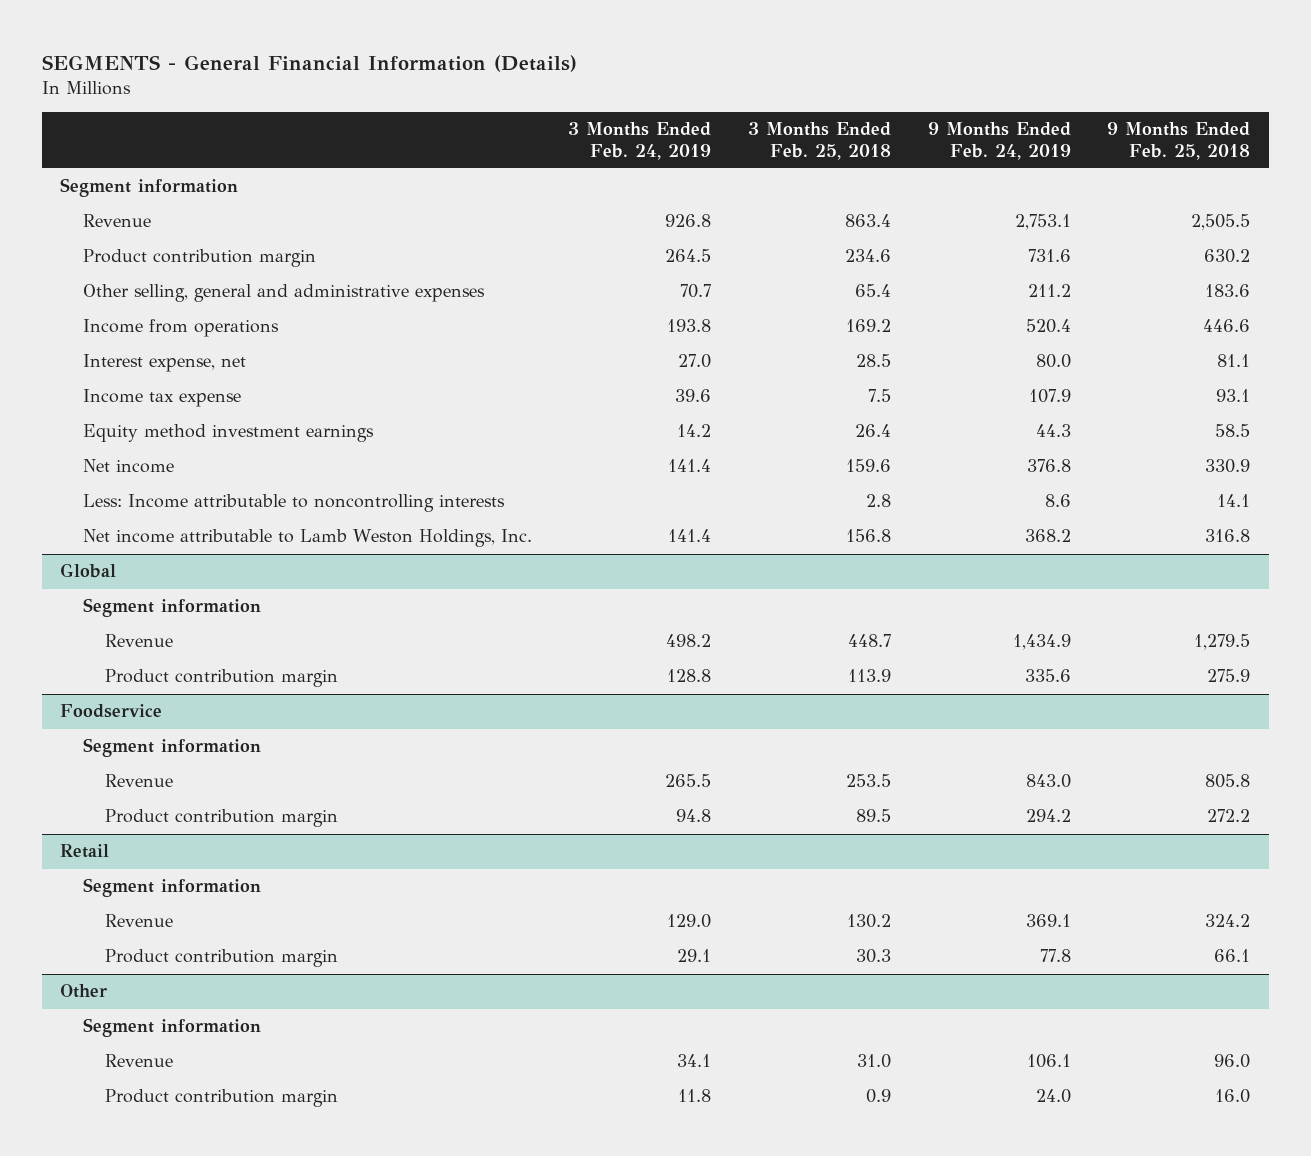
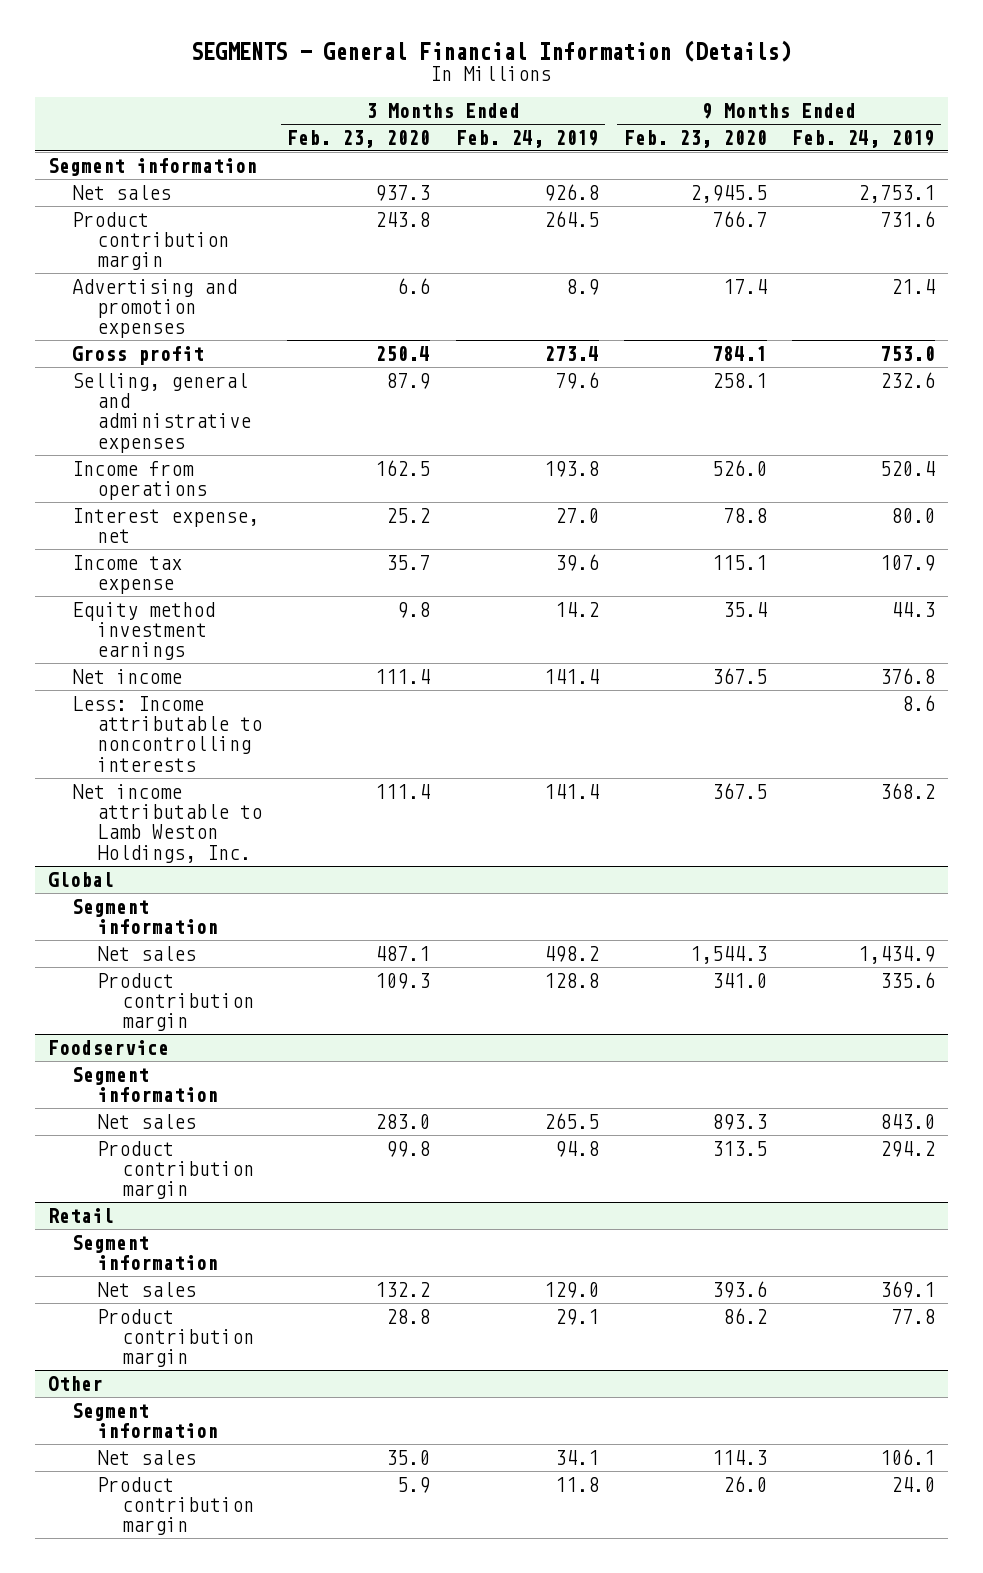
[748,122,892,160] 3 Months Ended Feb. 25, 2018 -> none
[1107,122,1251,160] 9 Months Ended Feb. 25, 2018 -> none
none -> [287,129,431,148] Feb. 23, 2020
none -> [623,129,767,148] Feb. 23, 2020
[82,214,151,228] Revenue -> [72,184,172,200] Net sales
none -> [72,278,238,339] Advertising and promotion expenses
none -> [72,345,205,365] Gross profit
[82,284,485,303] Other selling, general and administrative expenses -> [72,372,252,453] Selling, general and administrative expenses
[680,284,712,299] 70.7 -> [554,371,599,389] 79.6
[1027,284,1071,298] 211.2 -> [880,371,936,388] 232.6
[105,634,174,648] Revenue -> [97,945,197,961] Net sales
[105,774,174,788] Revenue -> [97,1113,197,1129] Net sales
[105,914,174,928] Revenue -> [97,1281,197,1297] Net sales
[105,1054,174,1068] Revenue -> [97,1449,197,1465] Net sales

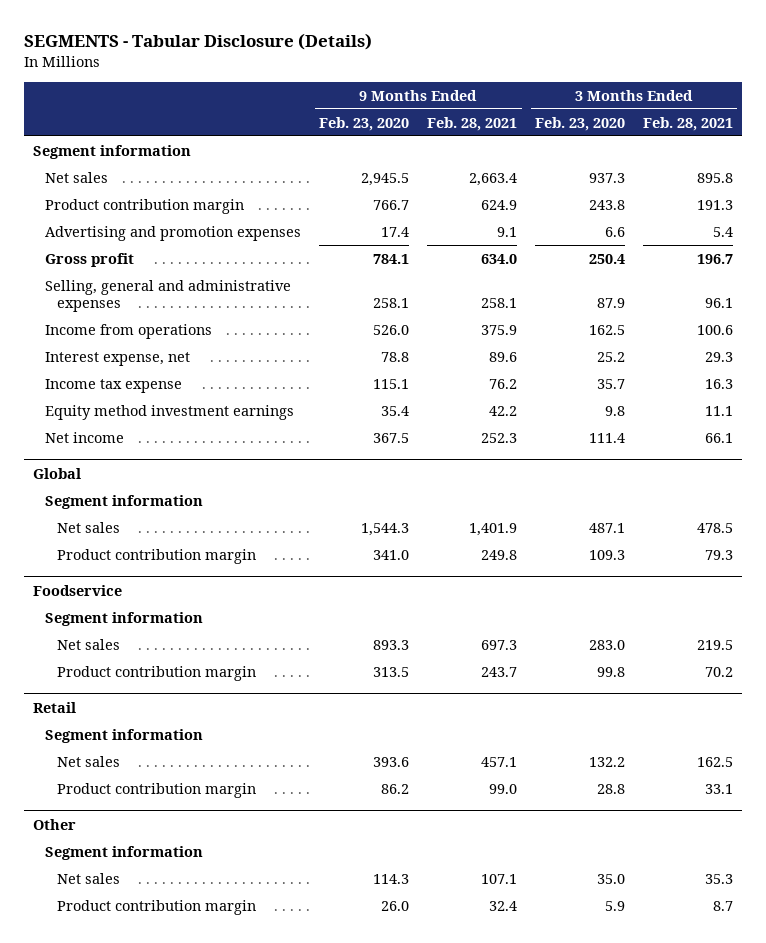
[191,39,792,62] SEGMENTS - General Financial Information (Details) -> [24,33,373,51] SEGMENTS - Tabular Disclosure (Details)
[455,129,599,148] Feb. 24, 2019 -> none
[792,129,936,148] Feb. 24, 2019 -> none
none -> [427,116,518,131] Feb. 28, 2021
none -> [642,116,733,131] Feb. 28, 2021
[72,695,263,772] Less: Income attributable to noncontrolling interests -> none
[72,783,263,863] Net income attributable to Lamb Weston Holdings, Inc. -> none

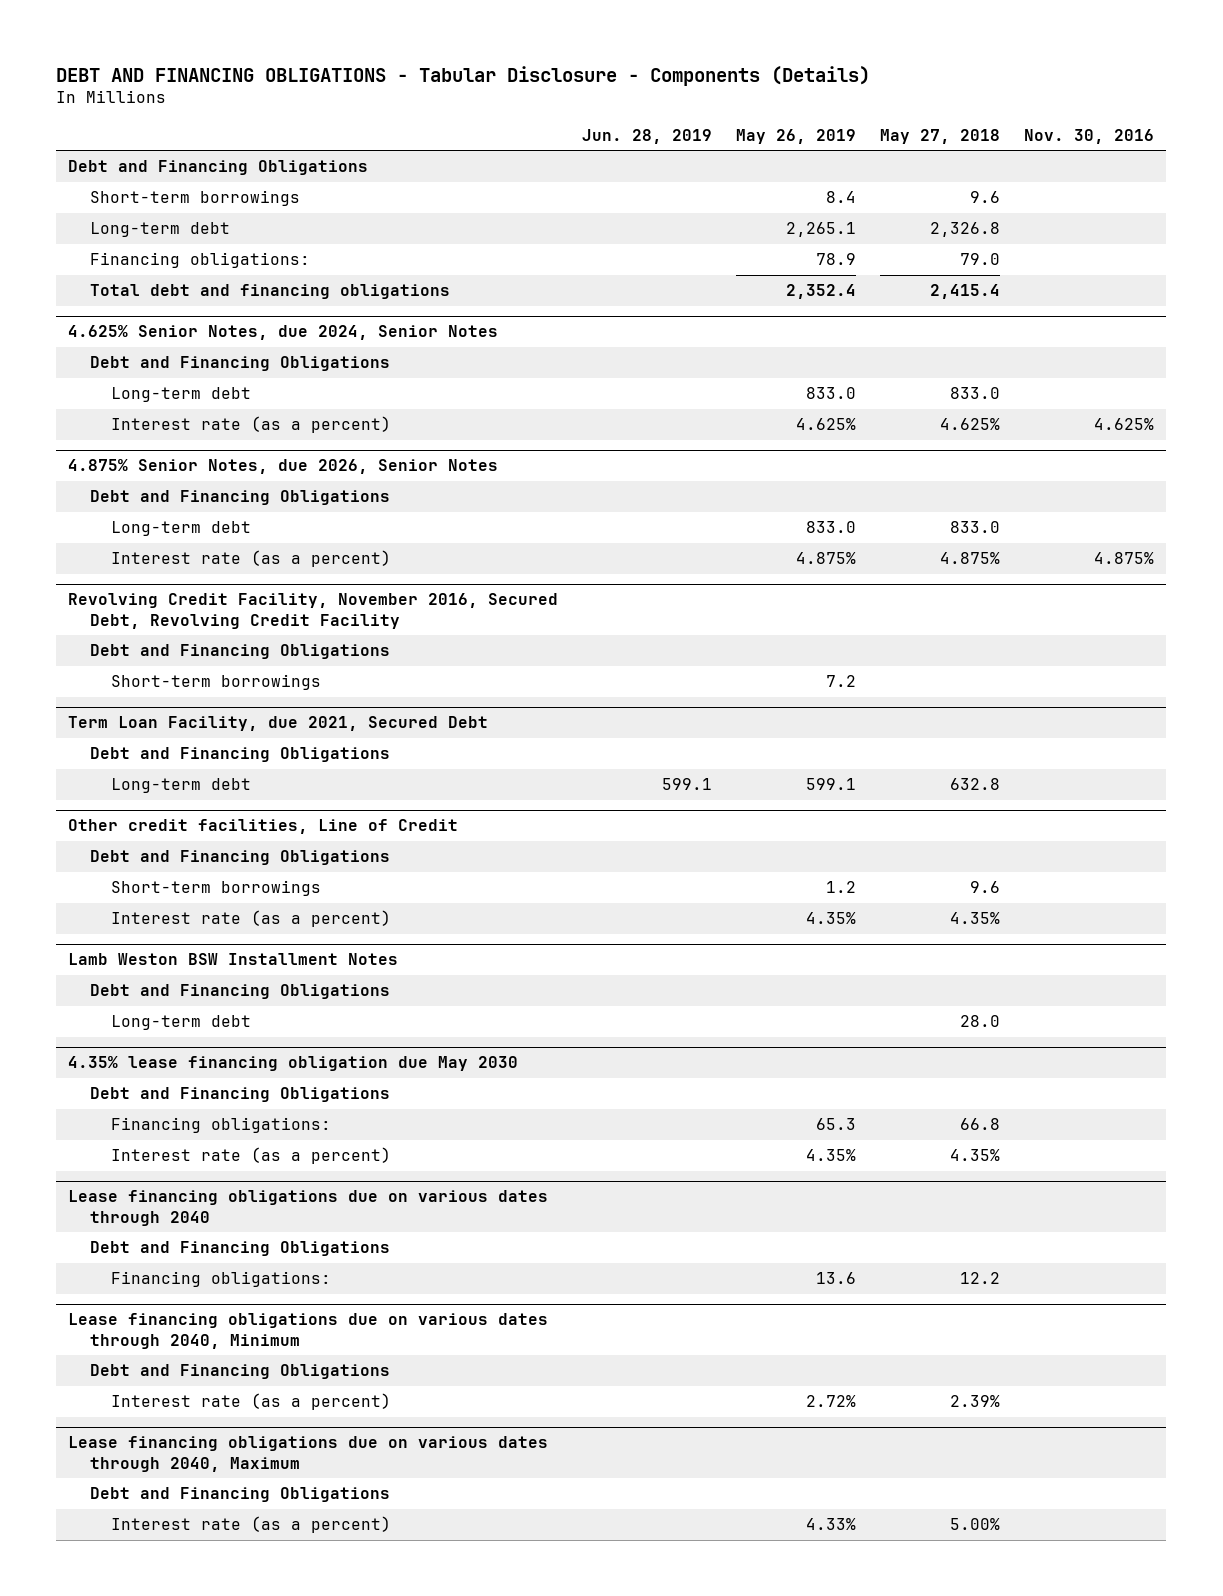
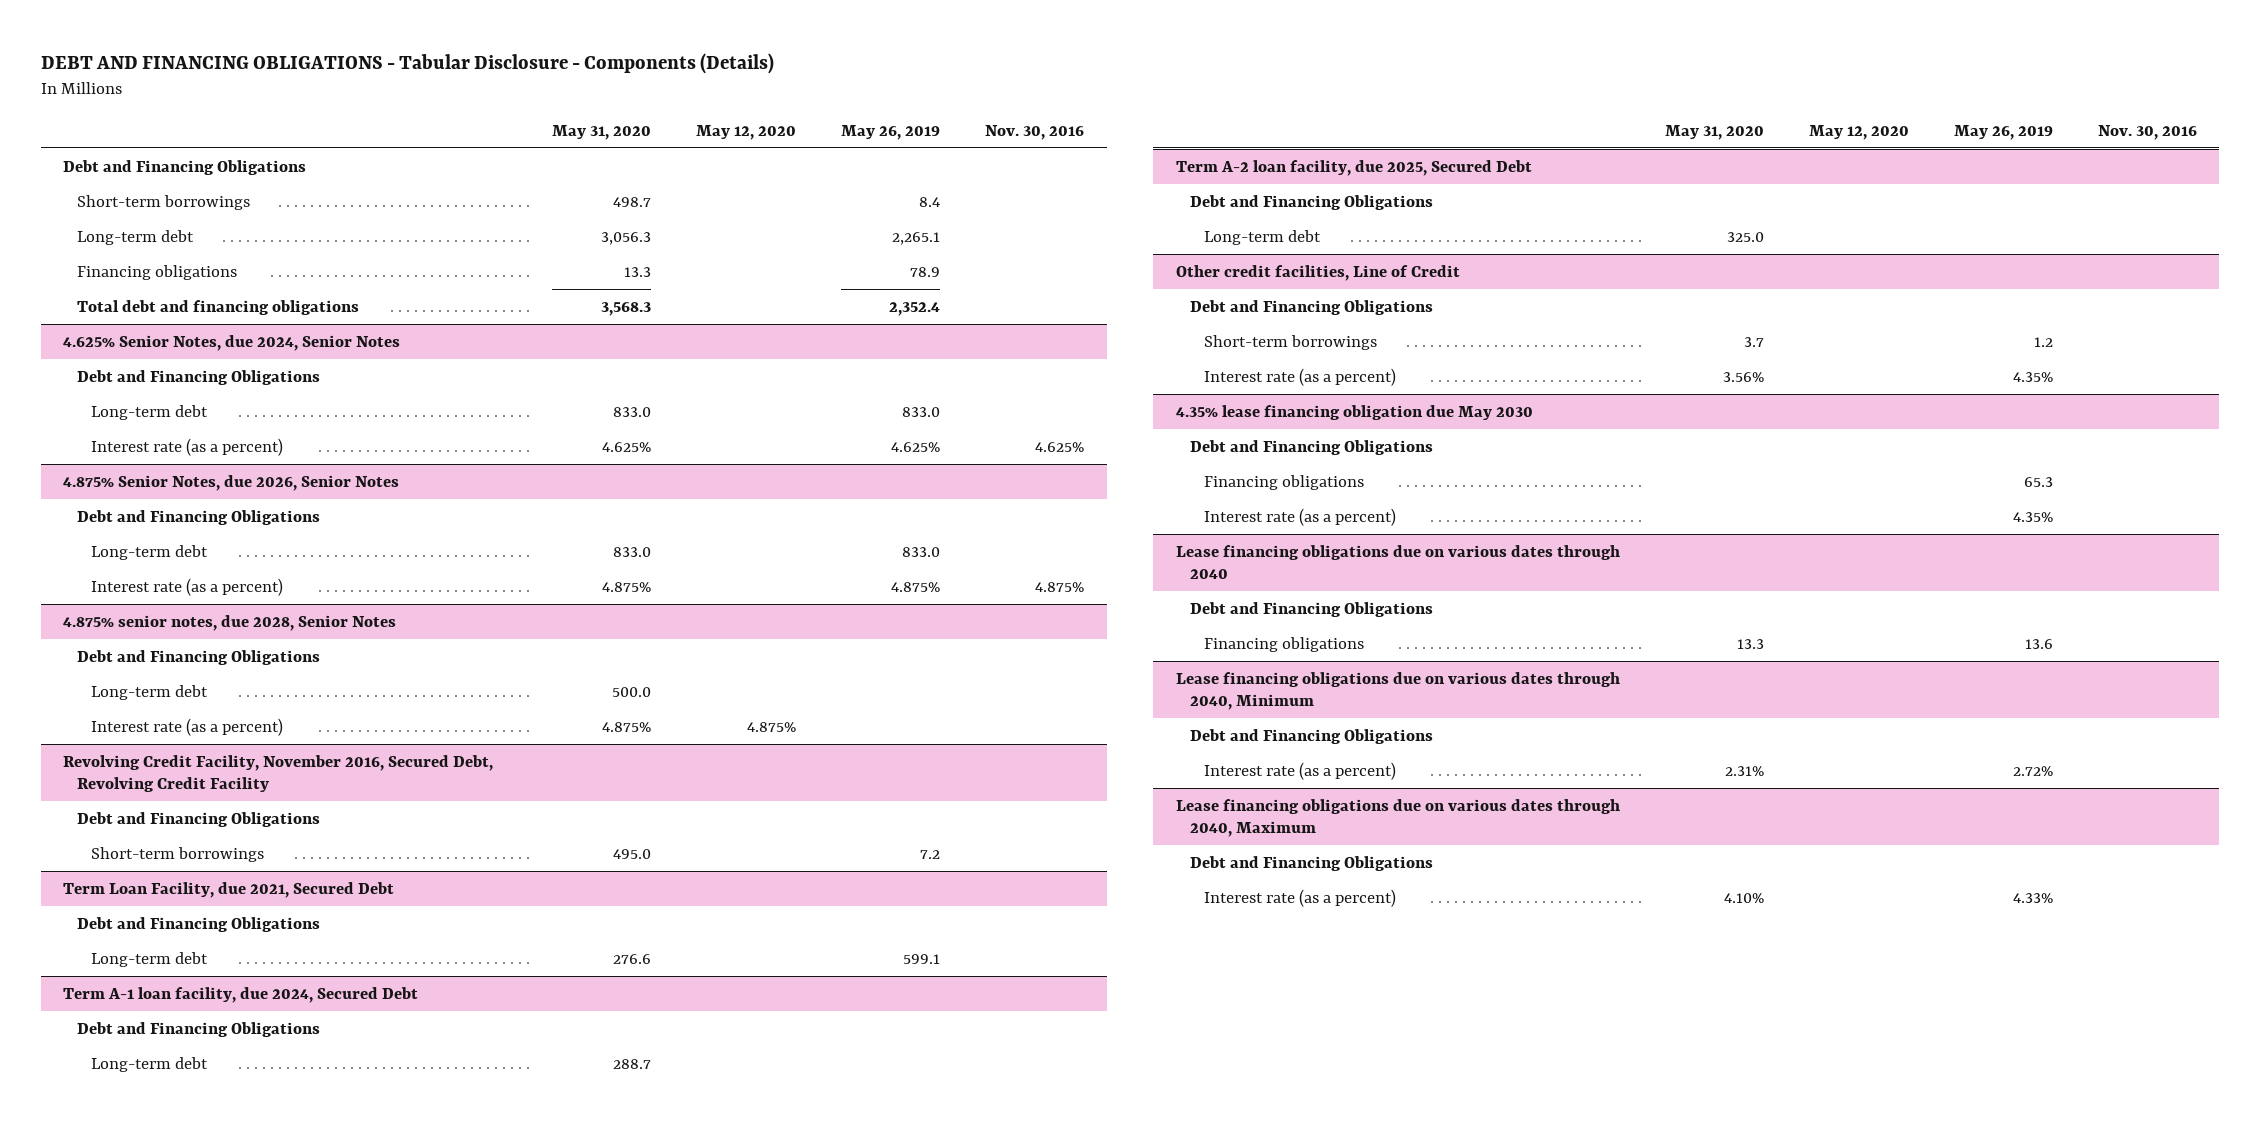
[582,129,713,145] Jun. 28, 2019 -> none
[880,129,1001,145] May 27, 2018 -> none
none -> [552,124,652,140] May 31, 2020
none -> [696,124,797,140] May 12, 2020
[89,252,310,269] Financing obligations: -> [77,264,238,280] Financing obligations
none -> [63,614,397,631] 4.875% senior notes, due 2028, Senior Notes
none -> [77,649,321,665] Debt and Financing Obligations
none -> [91,684,209,700] Long-term debt
none -> [91,717,284,736] Interest rate (as a percent)
none -> [63,986,419,1003] Term A-1 loan facility, due 2024, Secured Debt
none -> [77,1021,321,1037] Debt and Financing Obligations
none -> [91,1056,209,1072] Long-term debt
none -> [1175,159,1532,176] Term A-2 loan facility, due 2025, Secured Debt
none -> [1189,194,1433,210] Debt and Financing Obligations
none -> [1203,229,1321,245] Long-term debt
[68,953,399,966] Lamb Weston BSW Installment Notes -> none
[89,984,390,1000] Debt and Financing Obligations -> none
[111,1015,252,1031] Long-term debt -> none
[111,1117,332,1134] Financing obligations: -> [1203,474,1364,490] Financing obligations
[111,1271,332,1288] Financing obligations: -> [1203,636,1364,652] Financing obligations

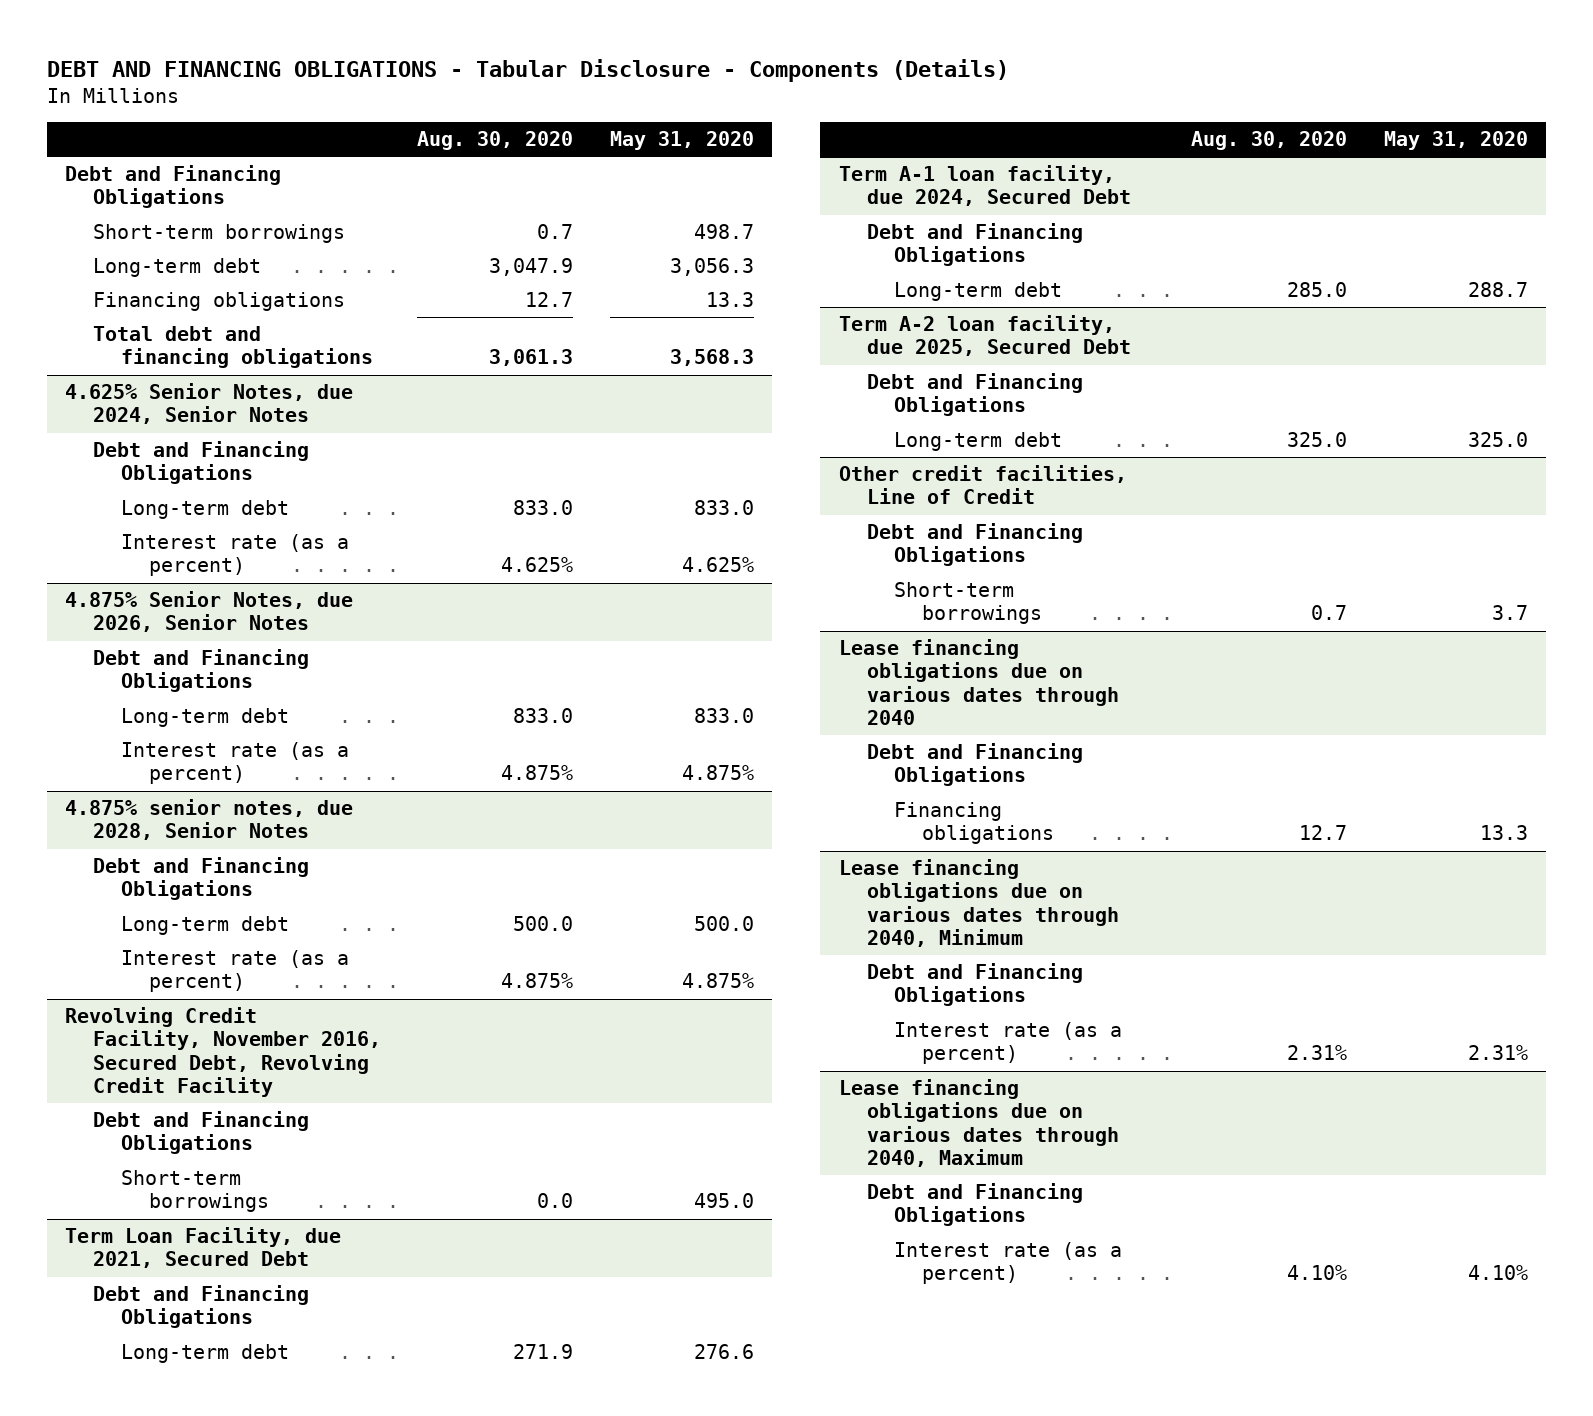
[696,124,797,140] May 12, 2020 -> none
[841,124,941,140] May 26, 2019 -> none
[985,124,1085,140] Nov. 30, 2016 -> none
none -> [417,131,574,151] Aug. 30, 2020
[1203,367,1396,386] Interest rate (as a percent) -> none
[1175,404,1533,420] 4.35% lease financing obligation due May 2030 -> none
[1189,439,1433,455] Debt and Financing Obligations -> none
[1203,474,1364,490] Financing obligations -> none
[1203,507,1396,526] Interest rate (as a percent) -> none

